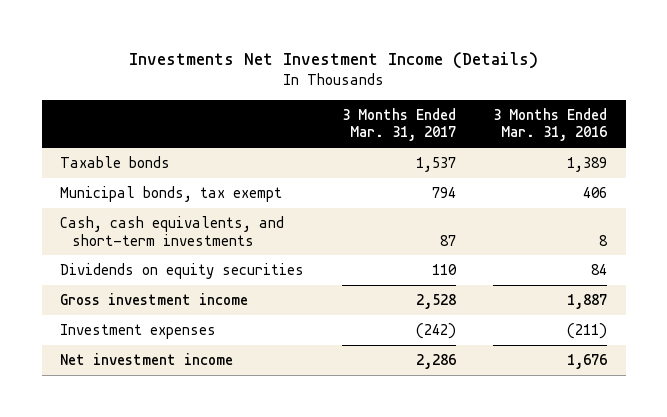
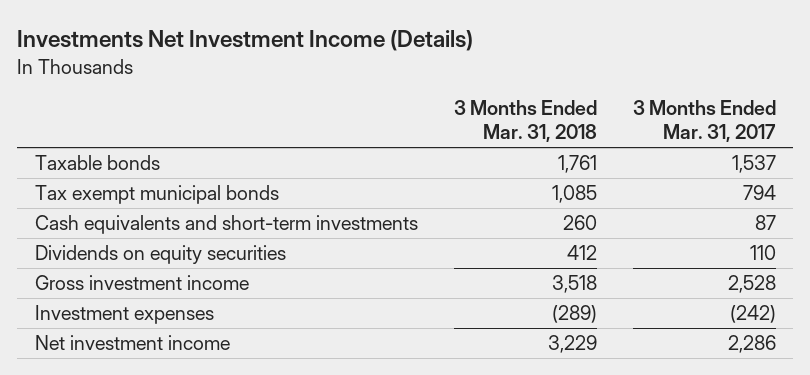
[493,107,608,142] 3 Months Ended Mar. 31, 2016 -> none
none -> [453,100,597,143] 3 Months Ended Mar. 31, 2018
[60,185,283,202] Municipal bonds, tax exempt -> [34,184,279,204] Tax exempt municipal bonds
[60,215,285,246] Cash, cash equivalents, and short-term investments -> [34,214,418,234] Cash equivalents and short-term investments

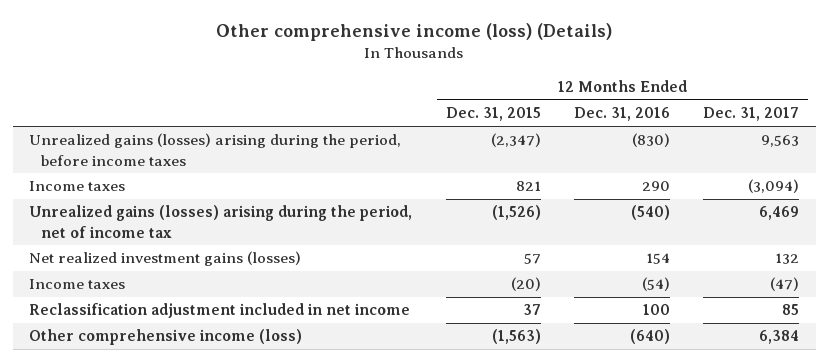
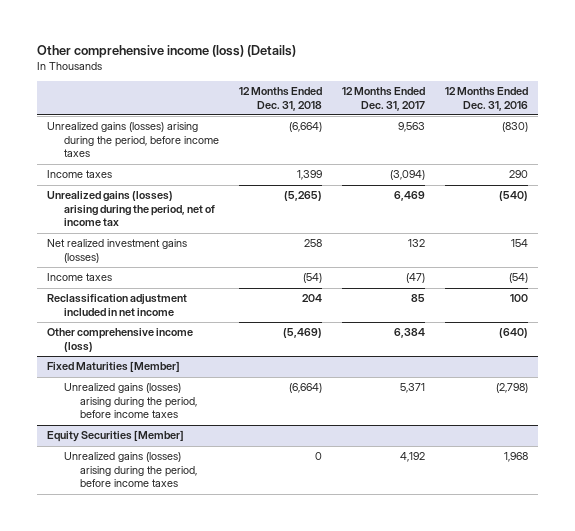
[445,107,541,122] Dec. 31, 2015 -> none
none -> [238,87,322,111] 12 Months Ended Dec. 31, 2018
none -> [47,361,181,373] Fixed Maturities [Member]
none -> [63,383,198,419] Unrealized gains (losses) arising during the period, before income taxes
none -> [47,430,185,443] Equity Securities [Member]
none -> [63,452,198,488] Unrealized gains (losses) arising during the period, before income taxes

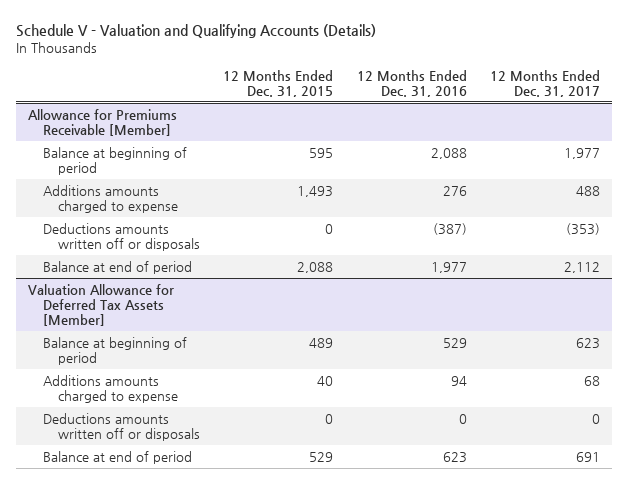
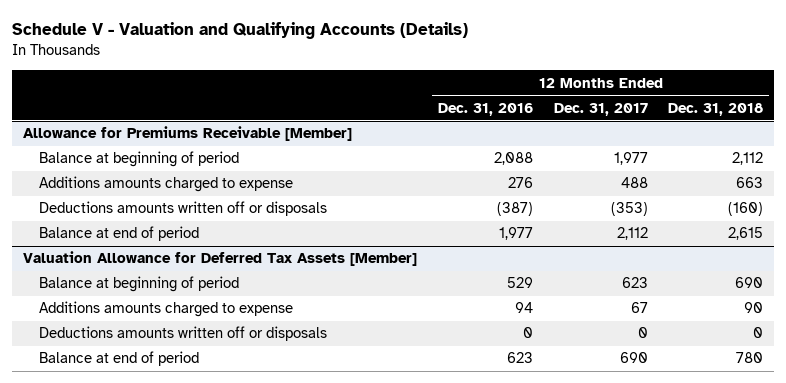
[223,69,334,97] 12 Months Ended Dec. 31, 2015 -> none
none -> [668,102,764,116] Dec. 31, 2018
[583,375,600,386] 68 -> [630,302,648,314] 67
[575,451,600,462] 691 -> [619,352,648,364] 690

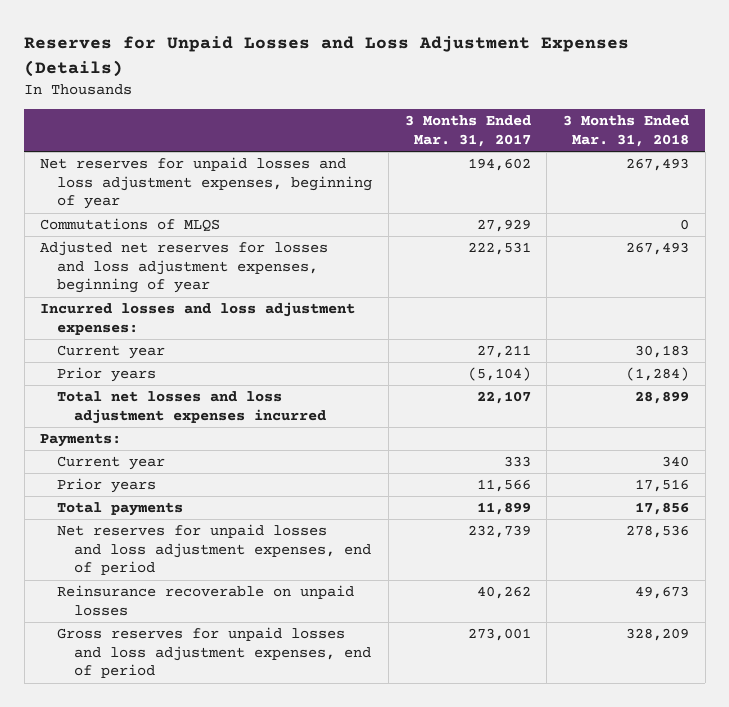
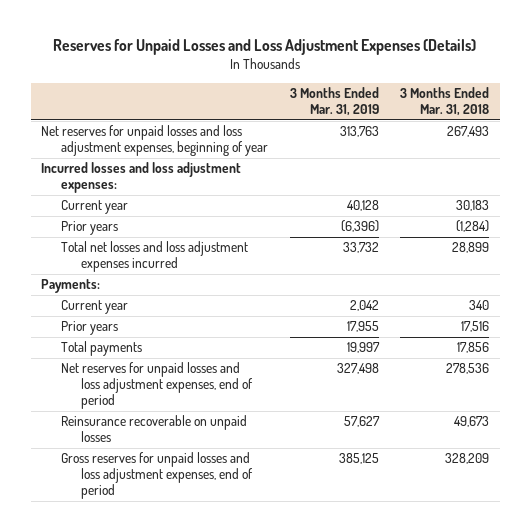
[404,115,531,147] 3 Months Ended Mar. 31, 2017 -> none
none -> [289,86,379,117] 3 Months Ended Mar. 31, 2019
[40,218,221,233] Commutations of MLQS -> none
[40,241,329,294] Adjusted net reserves for losses and loss adjustment expenses, beginning of year -> none

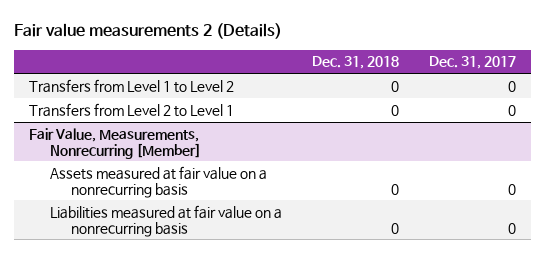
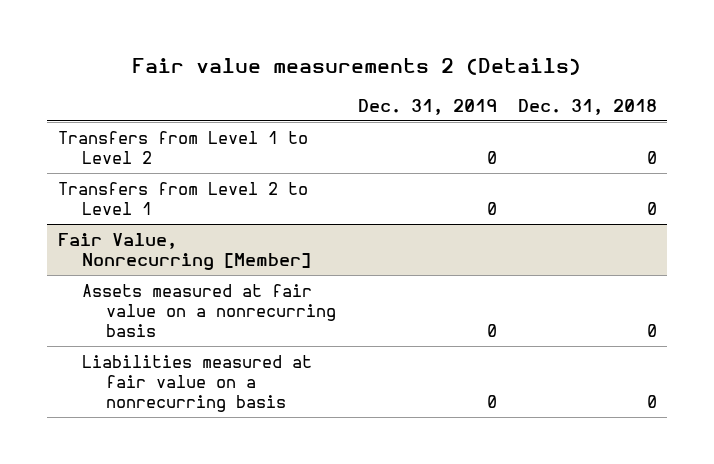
[429,56,517,70] Dec. 31, 2017 -> none
none -> [357,98,497,115] Dec. 31, 2019
[29,127,202,159] Fair Value, Measurements, Nonrecurring [Member] -> [57,232,312,271] Fair Value, Nonrecurring [Member]

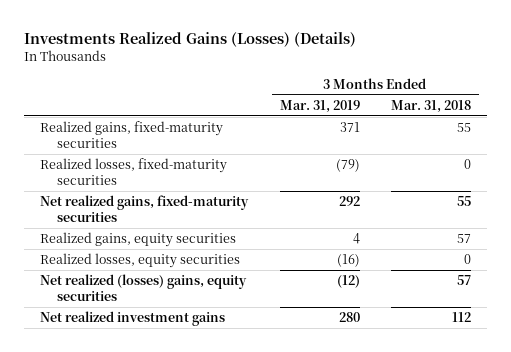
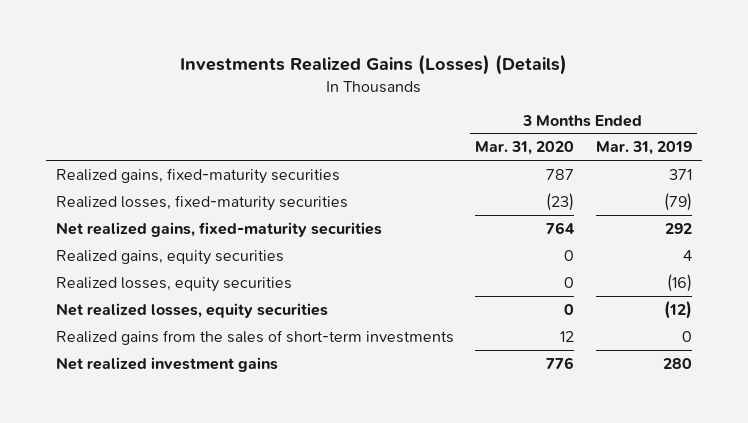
[391,99,472,113] Mar. 31, 2018 -> none
none -> [475,141,575,156] Mar. 31, 2020
[40,274,248,301] Net realized (losses) gains, equity securities -> [56,302,329,318] Net realized losses, equity securities
none -> [56,329,455,345] Realized gains from the sales of short-term investments

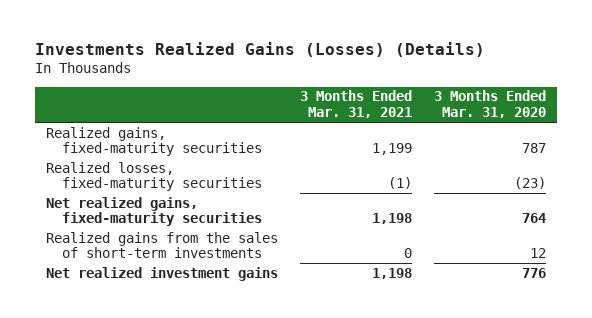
[595,141,692,156] Mar. 31, 2019 -> none
none -> [299,90,412,119] 3 Months Ended Mar. 31, 2021
[56,249,285,265] Realized gains, equity securities -> none
[56,276,293,292] Realized losses, equity securities -> none
[56,302,329,318] Net realized losses, equity securities -> none

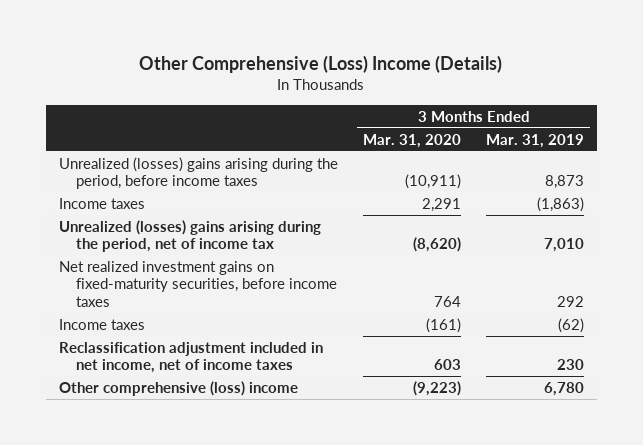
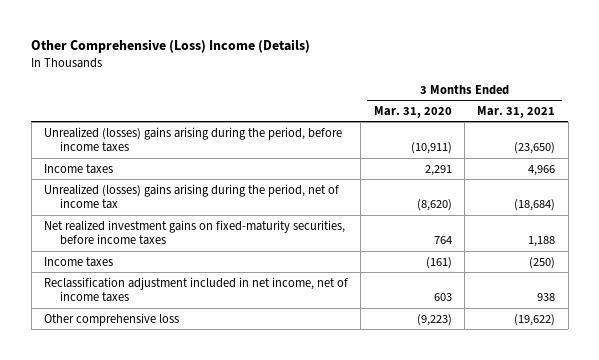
[486,133,585,148] Mar. 31, 2019 -> none
none -> [477,105,556,118] Mar. 31, 2021
[58,380,298,396] Other comprehensive (loss) income -> [44,312,180,326] Other comprehensive loss

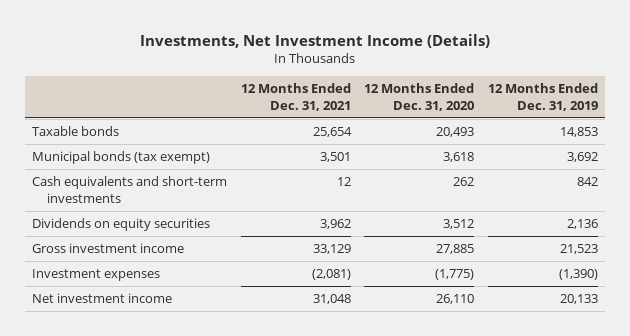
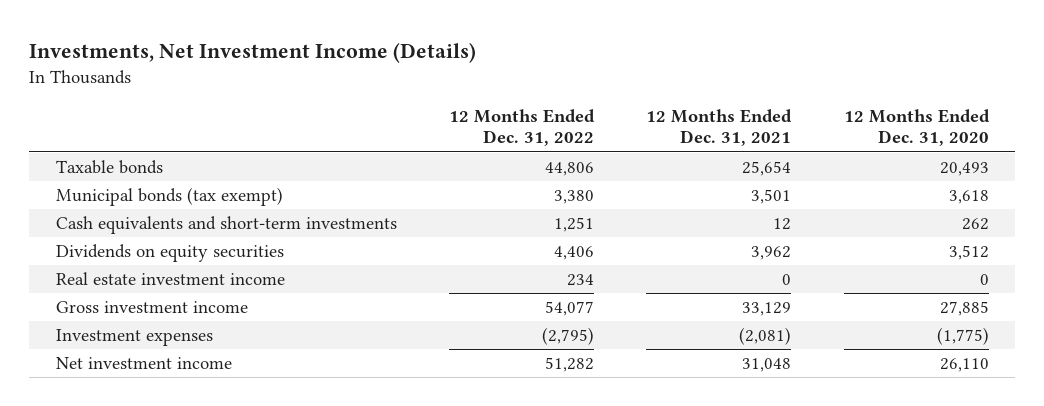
[487,83,598,112] 12 Months Ended Dec. 31, 2019 -> none
none -> [449,108,596,147] 12 Months Ended Dec. 31, 2022
none -> [55,272,285,286] Real estate investment income

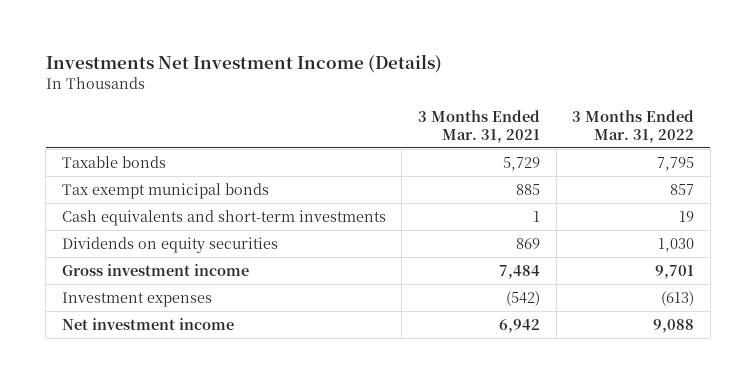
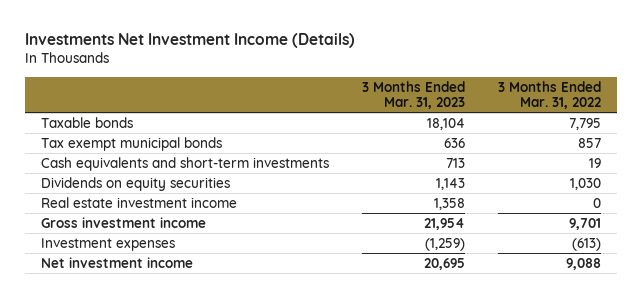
[418,109,541,143] 3 Months Ended Mar. 31, 2021 -> none
none -> [362,80,466,109] 3 Months Ended Mar. 31, 2023
none -> [41,196,238,208] Real estate investment income

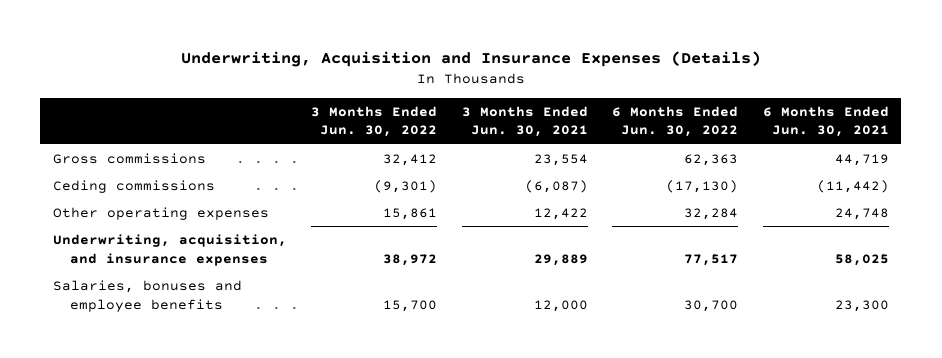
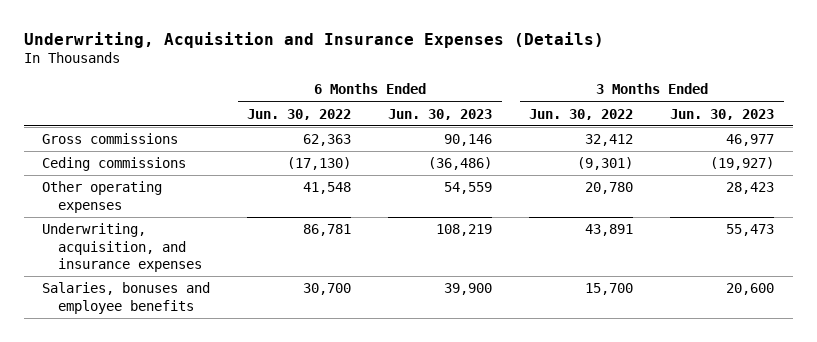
[461,105,588,138] 3 Months Ended Jun. 30, 2021 -> none
[762,105,889,138] 6 Months Ended Jun. 30, 2021 -> none
none -> [388,108,493,120] Jun. 30, 2023
none -> [670,108,775,120] Jun. 30, 2023
[383,207,438,220] 15,861 -> [585,182,634,195] 20,780
[684,207,739,220] 32,284 -> [303,182,352,195] 41,548
[383,253,438,266] 38,972 -> [585,224,634,237] 43,891
[684,253,739,266] 77,517 -> [303,224,352,237] 86,781

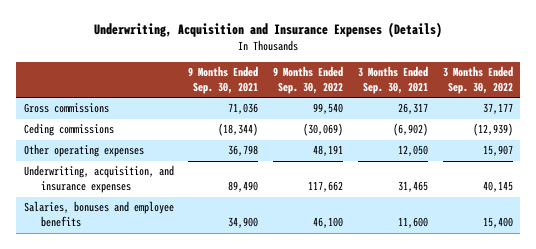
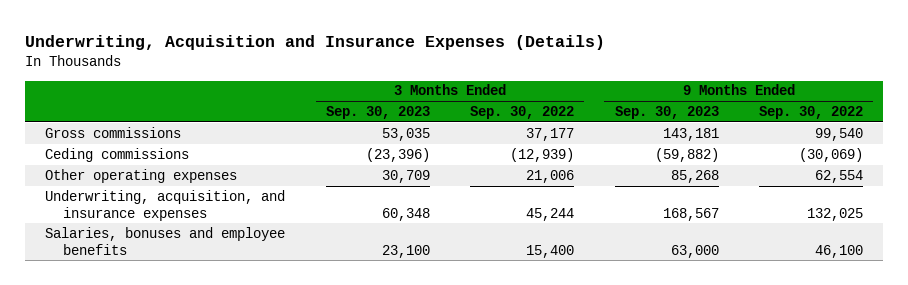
[188,66,259,94] 9 Months Ended Sep. 30, 2021 -> none
[358,66,429,94] 3 Months Ended Sep. 30, 2021 -> none
none -> [325,106,430,120] Sep. 30, 2023
none -> [614,106,719,120] Sep. 30, 2023
[313,145,344,157] 48,191 -> [814,169,863,183] 62,554
[482,145,513,157] 15,907 -> [526,169,575,183] 21,006
[308,181,344,193] 117,662 -> [806,207,863,221] 132,025
[482,181,513,193] 40,145 -> [526,207,575,221] 45,244

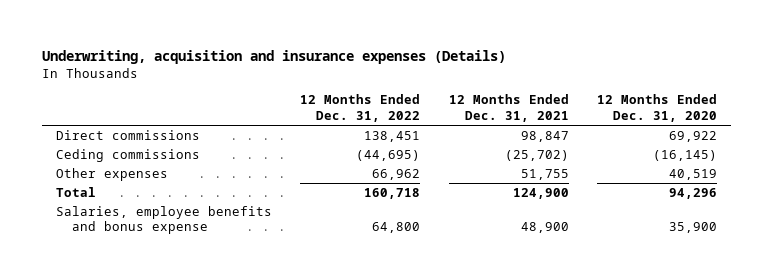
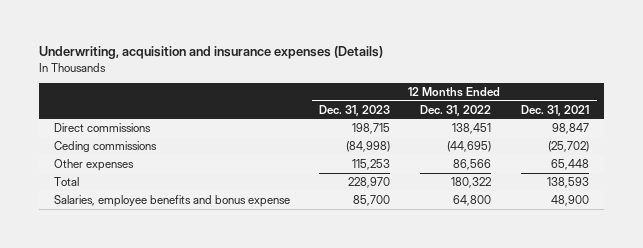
[596,94,717,122] 12 Months Ended Dec. 31, 2020 -> none
none -> [319,104,391,116] Dec. 31, 2023
[372,169,421,181] 66,962 -> [453,158,492,170] 86,566
[520,169,569,181] 51,755 -> [551,158,590,170] 65,448
[364,188,421,200] 160,718 -> [451,176,492,188] 180,322
[512,188,569,200] 124,900 -> [547,176,590,188] 138,593

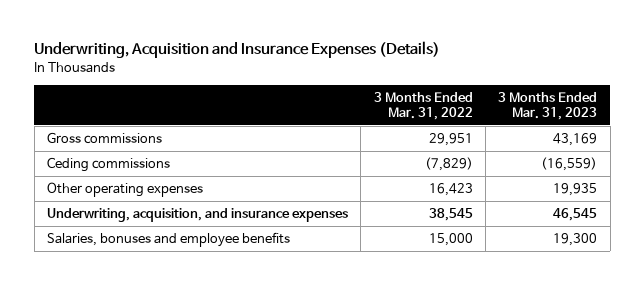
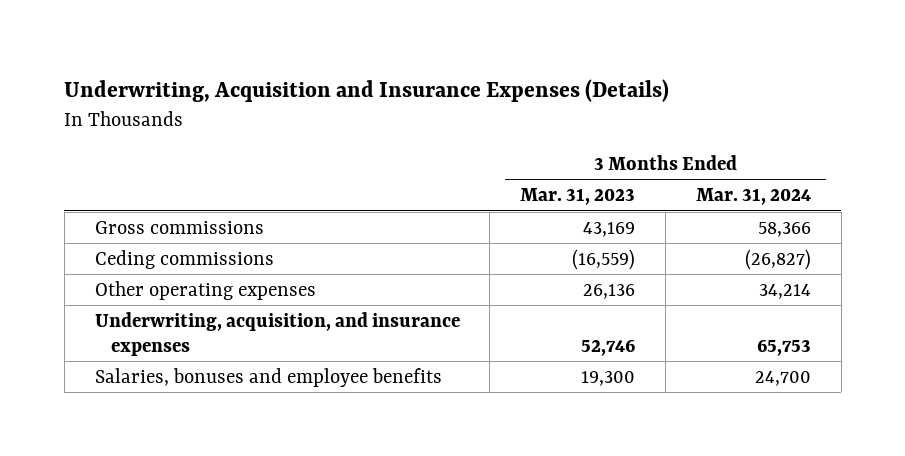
[373,91,473,120] 3 Months Ended Mar. 31, 2022 -> none
none -> [695,187,811,205] Mar. 31, 2024
[553,183,598,197] 19,935 -> [583,283,636,299] 26,136
[553,208,598,222] 46,545 -> [581,338,636,356] 52,746

